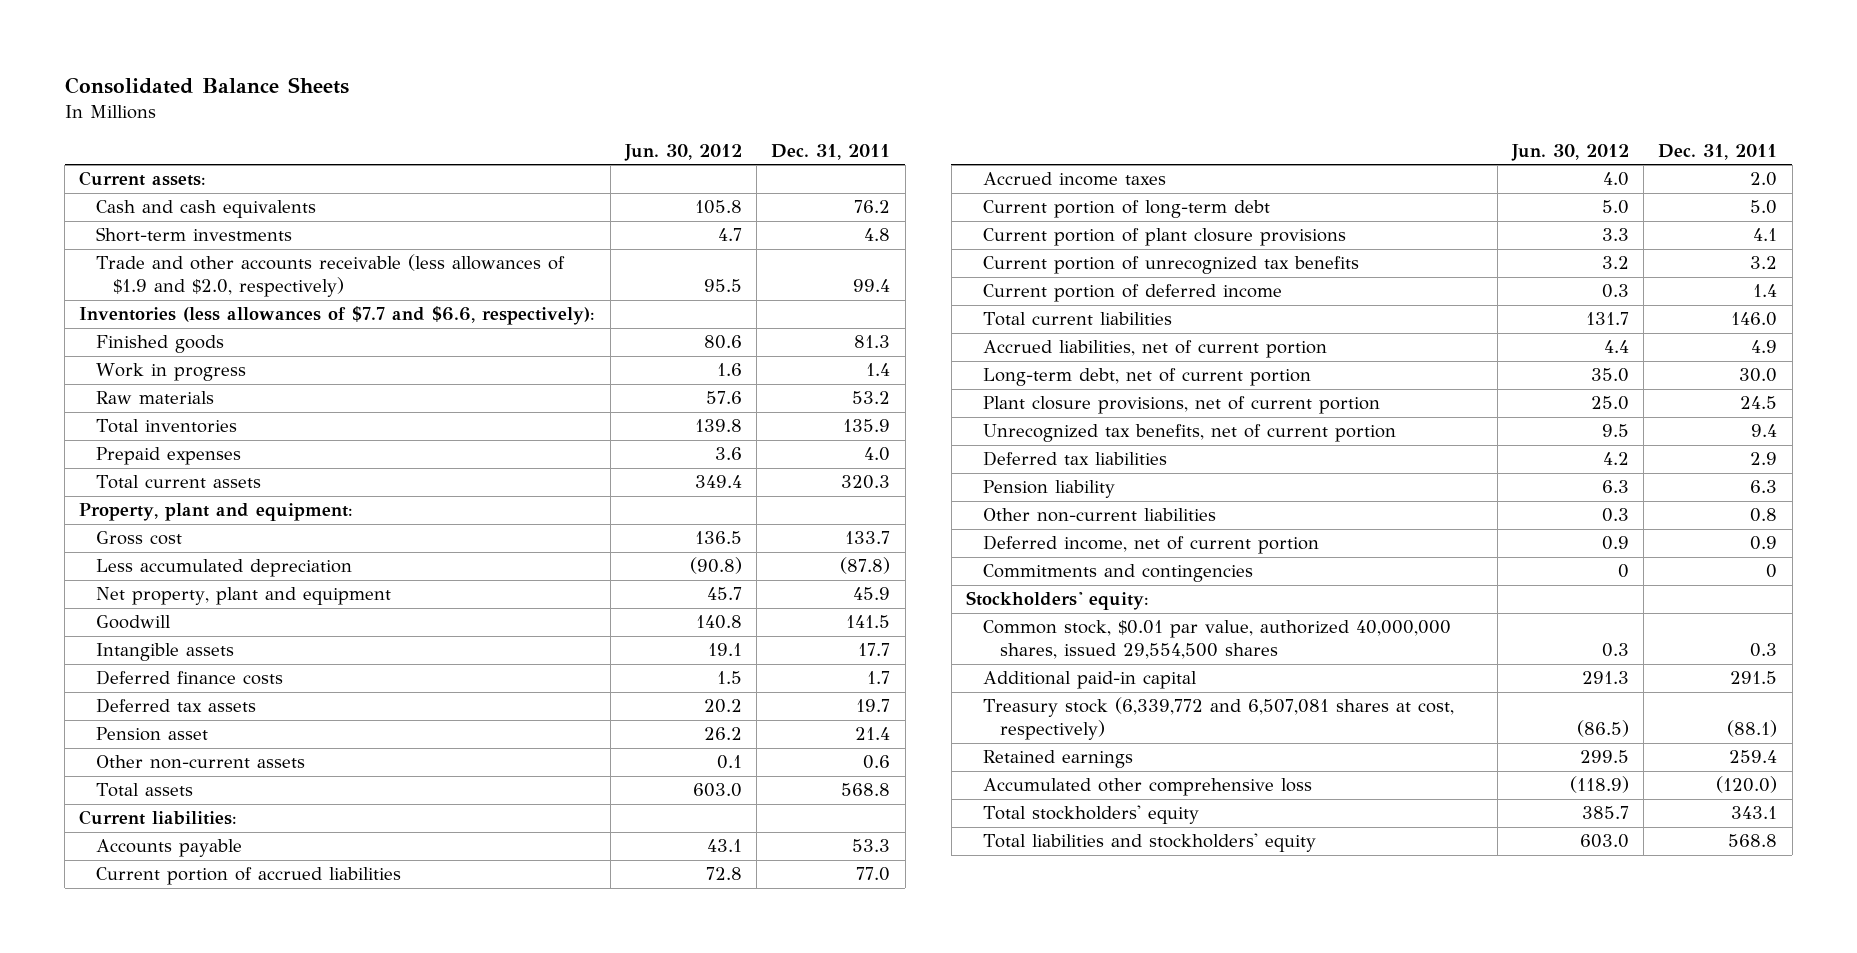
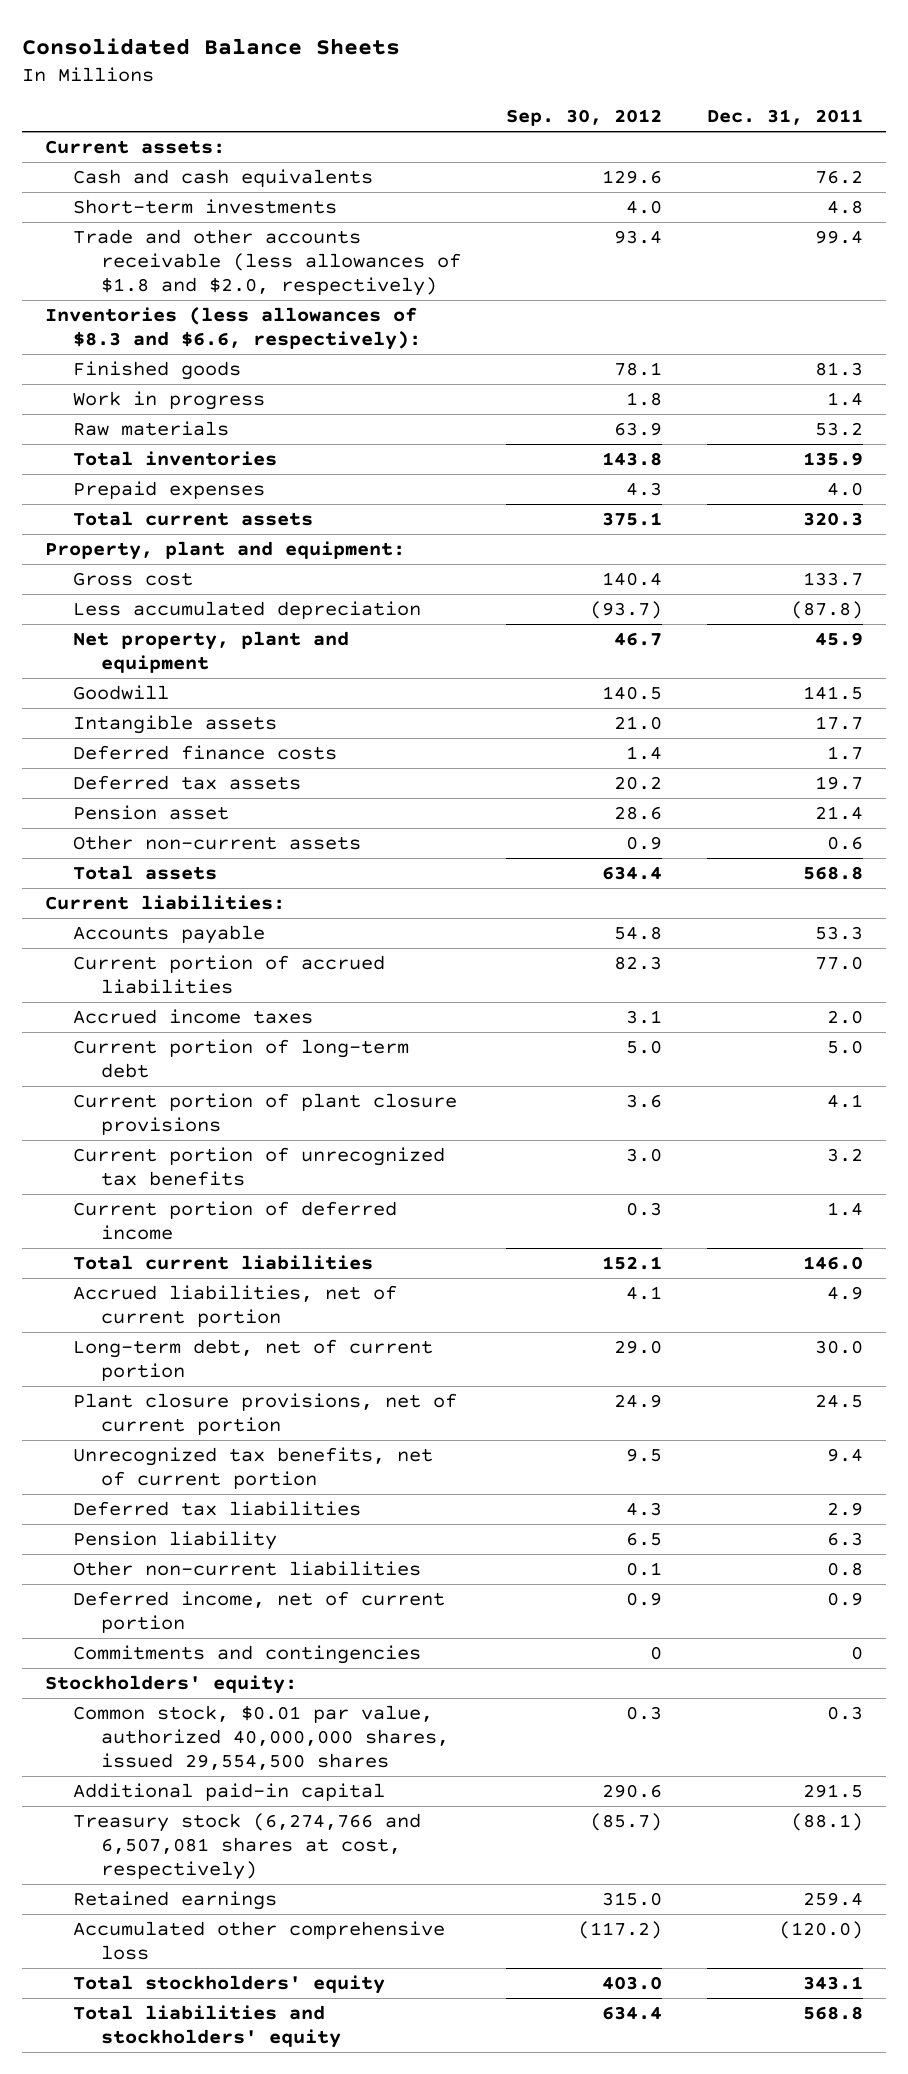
[623,143,742,161] Jun. 30, 2012 -> none
none -> [506,109,663,127] Sep. 30, 2012
[96,254,566,298] Trade and other accounts receivable (less allowances of $1.9 and $2.0, respectively) -> [73,229,462,296] Trade and other accounts receivable (less allowances of $1.8 and $2.0, respectively)
[79,306,596,326] Inventories (less allowances of $7.7 and $6.6, respectively): -> [44,307,422,350] Inventories (less allowances of $8.3 and $6.6, respectively):
[983,697,1455,741] Treasury stock (6,339,772 and 6,507,081 shares at cost, respectively) -> [73,1813,422,1880] Treasury stock (6,274,766 and 6,507,081 shares at cost, respectively)

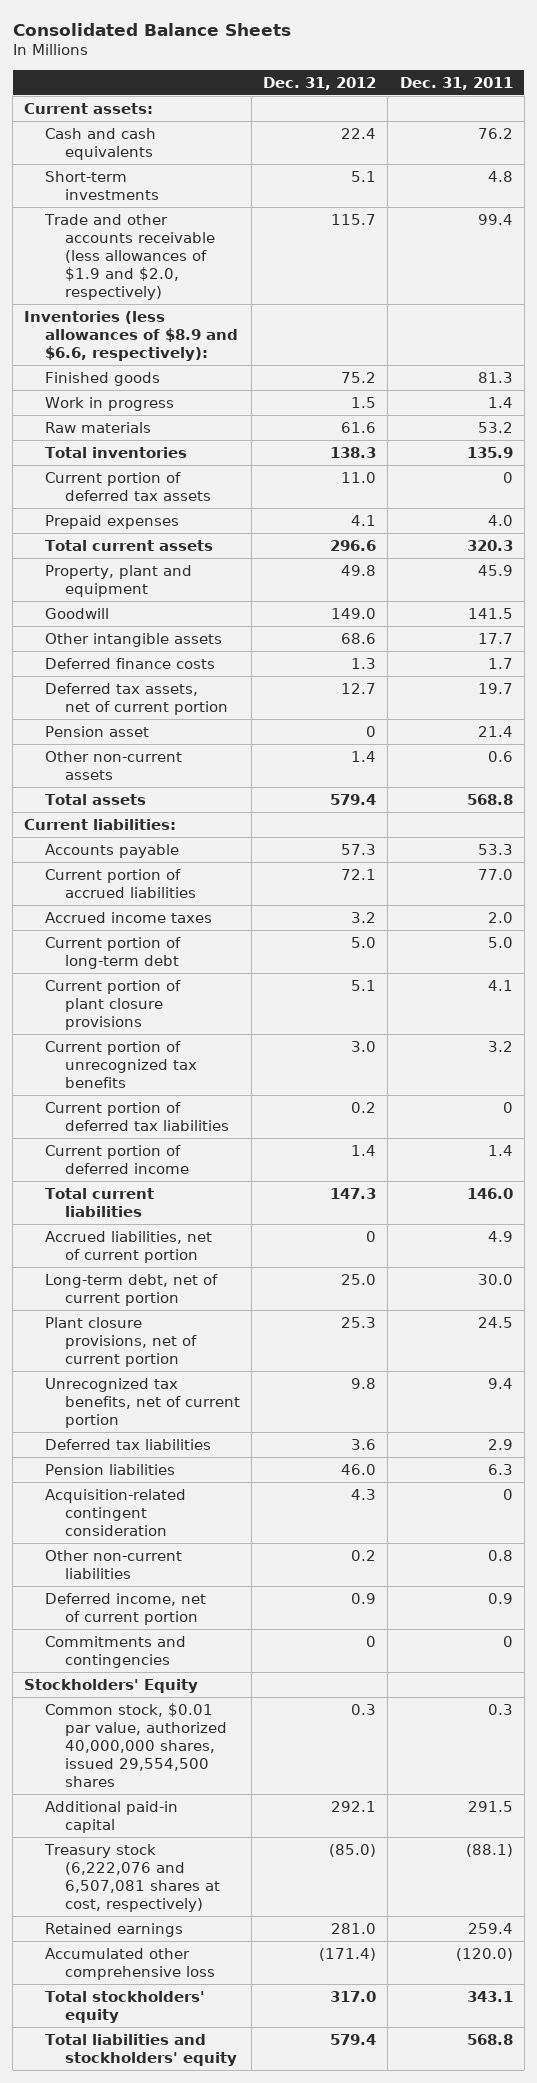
[506,109,663,127] Sep. 30, 2012 -> none
none -> [263,76,377,90] Dec. 31, 2012
[73,229,462,296] Trade and other accounts receivable (less allowances of $1.8 and $2.0, respectively) -> [43,213,215,301] Trade and other accounts receivable (less allowances of $1.9 and $2.0, respectively)
[44,307,422,350] Inventories (less allowances of $8.3 and $6.6, respectively): -> [24,310,238,362] Inventories (less allowances of $8.9 and $6.6, respectively):
none -> [44,471,211,501] Current portion of deferred tax assets
[44,541,405,561] Property, plant and equipment: -> none
[73,572,194,587] Gross cost -> none
[73,601,422,620] Less accumulated depreciation -> none
[73,631,350,673] Net property, plant and equipment -> [44,564,192,597] Property, plant and equipment
[73,715,278,735] Intangible assets -> [44,632,222,647] Other intangible assets
[73,775,302,791] Deferred tax assets -> [44,682,228,715] Deferred tax assets, net of current portion
none -> [44,1101,229,1131] Current portion of deferred tax liabilities
[73,1531,278,1551] Pension liability -> [44,1463,175,1475] Pension liabilities
none -> [44,1488,186,1537] Acquisition-related contingent consideration
[44,1675,297,1695] Stockholders' equity: -> [24,1678,199,1693] Stockholders' Equity
[73,1813,422,1880] Treasury stock (6,274,766 and 6,507,081 shares at cost, respectively) -> [43,1843,220,1913] Treasury stock (6,222,076 and 6,507,081 shares at cost, respectively)

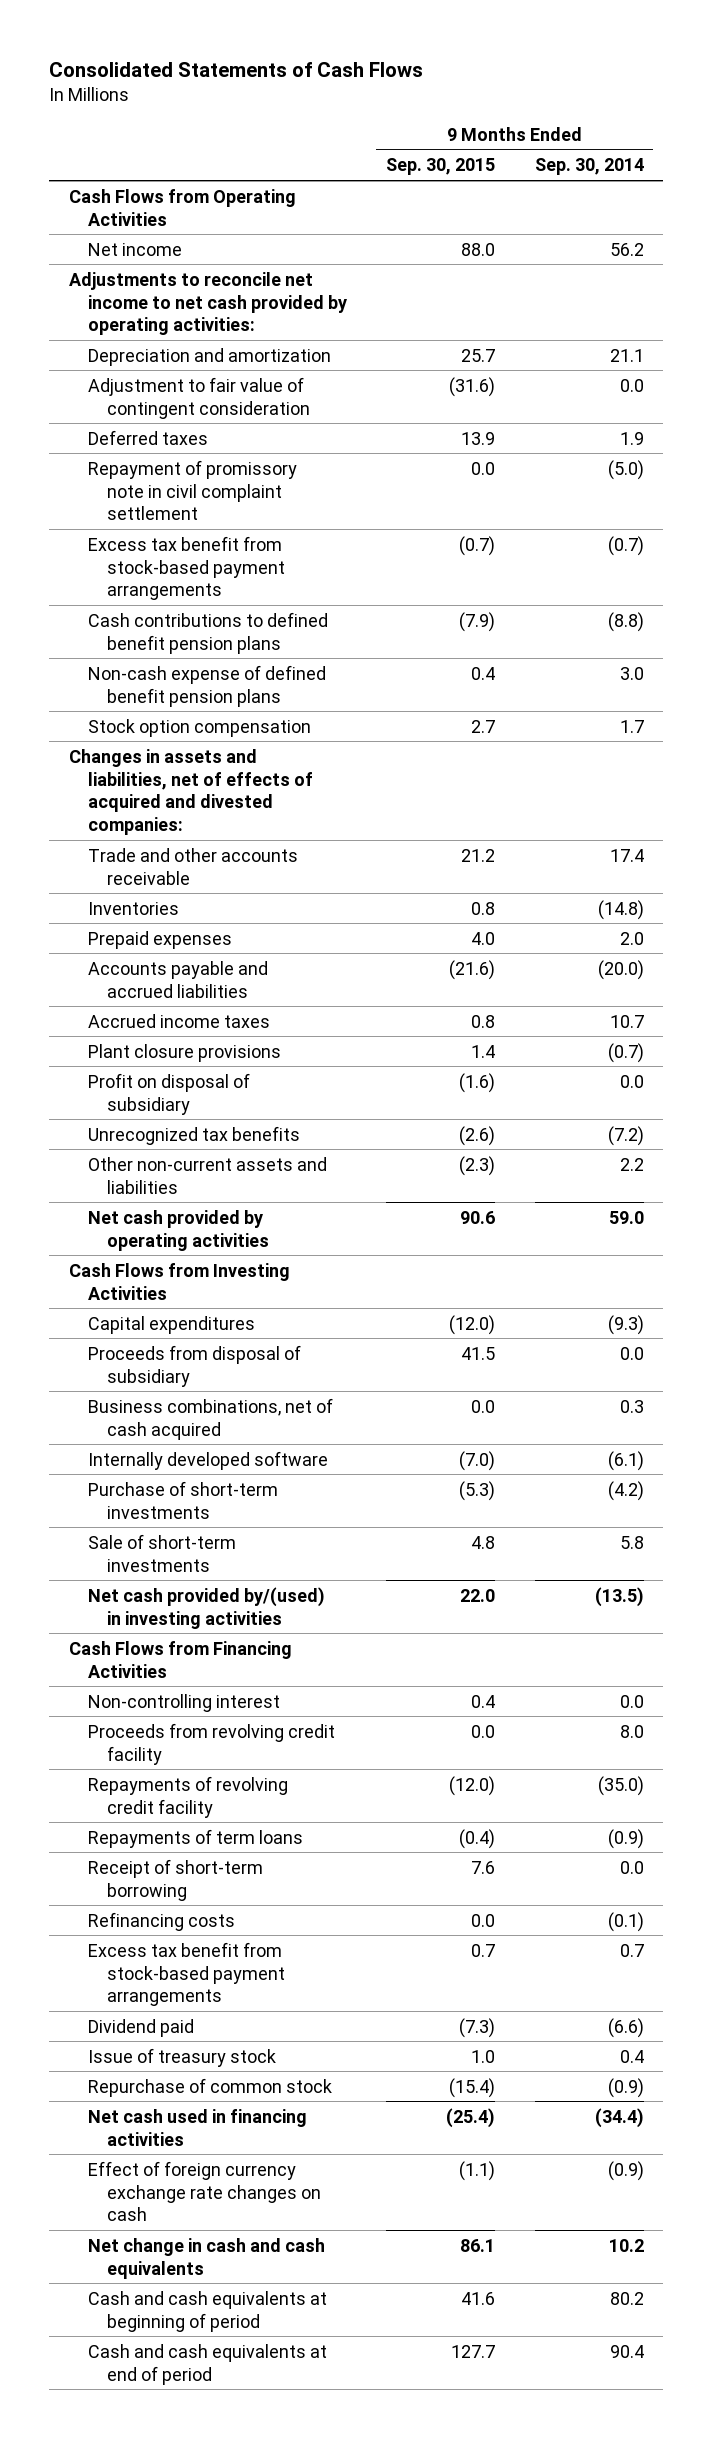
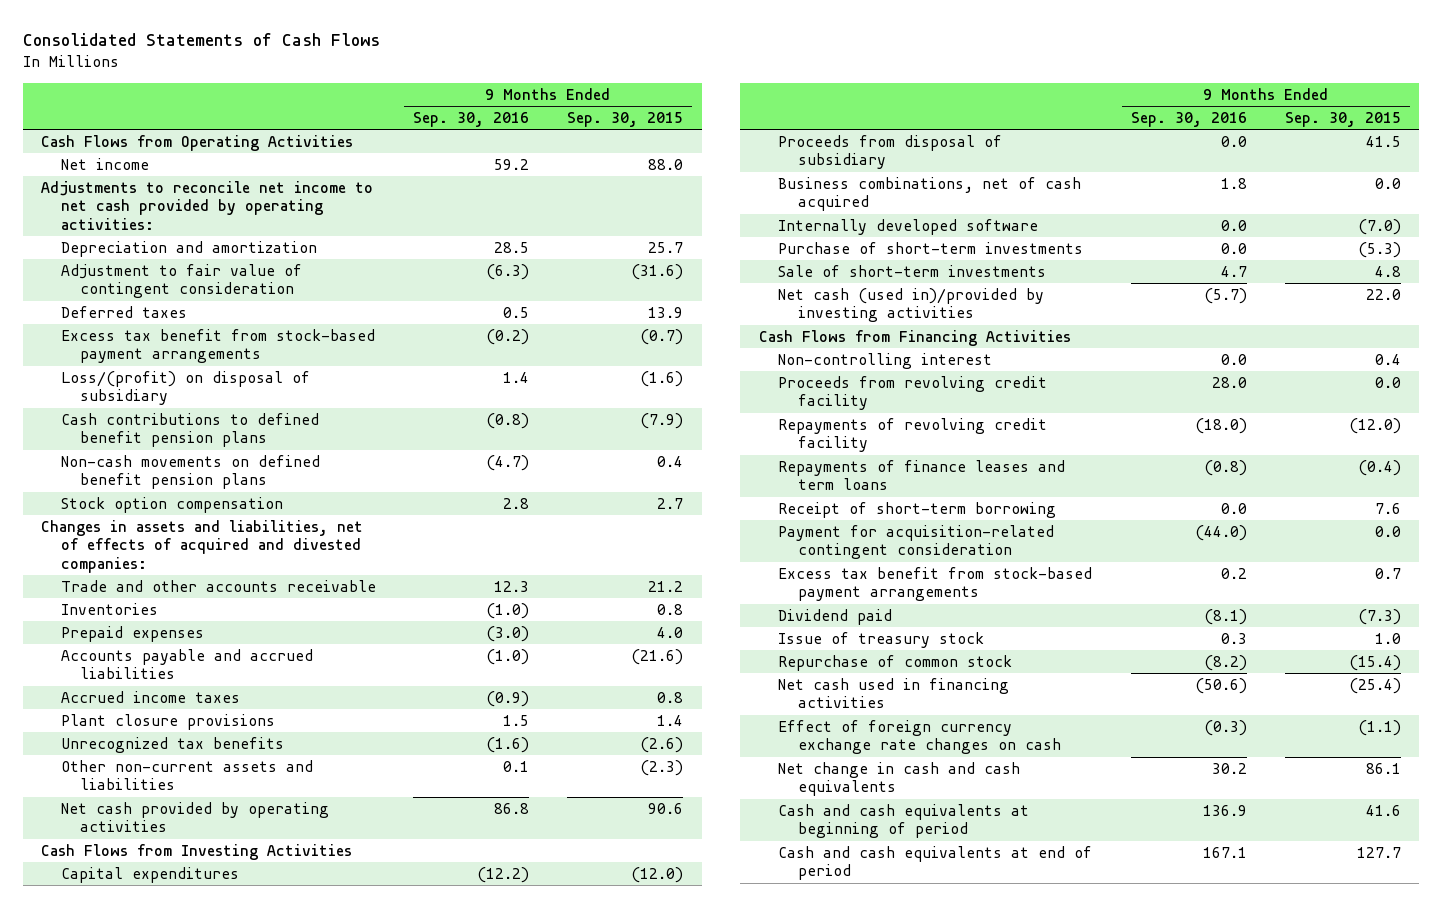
[534,158,644,176] Sep. 30, 2014 -> none
none -> [413,112,530,128] Sep. 30, 2016
[87,459,297,521] Repayment of promissory note in civil complaint settlement -> none
none -> [60,371,310,406] Loss/(profit) on disposal of subsidiary
[87,664,326,707] Non-cash expense of defined benefit pension plans -> [60,455,320,490] Non-cash movements on defined benefit pension plans
[87,1072,250,1115] Profit on disposal of subsidiary -> none
[87,1586,325,1629] Net cash provided by/(used) in investing activities -> [778,288,1045,323] Net cash (used in)/provided by investing activities
[87,1828,303,1848] Repayments of term loans -> [778,460,1066,491] Repayments of finance leases and term loans
[87,1911,235,1931] Refinancing costs -> none
none -> [778,525,1055,560] Payment for acquisition-related contingent consideration

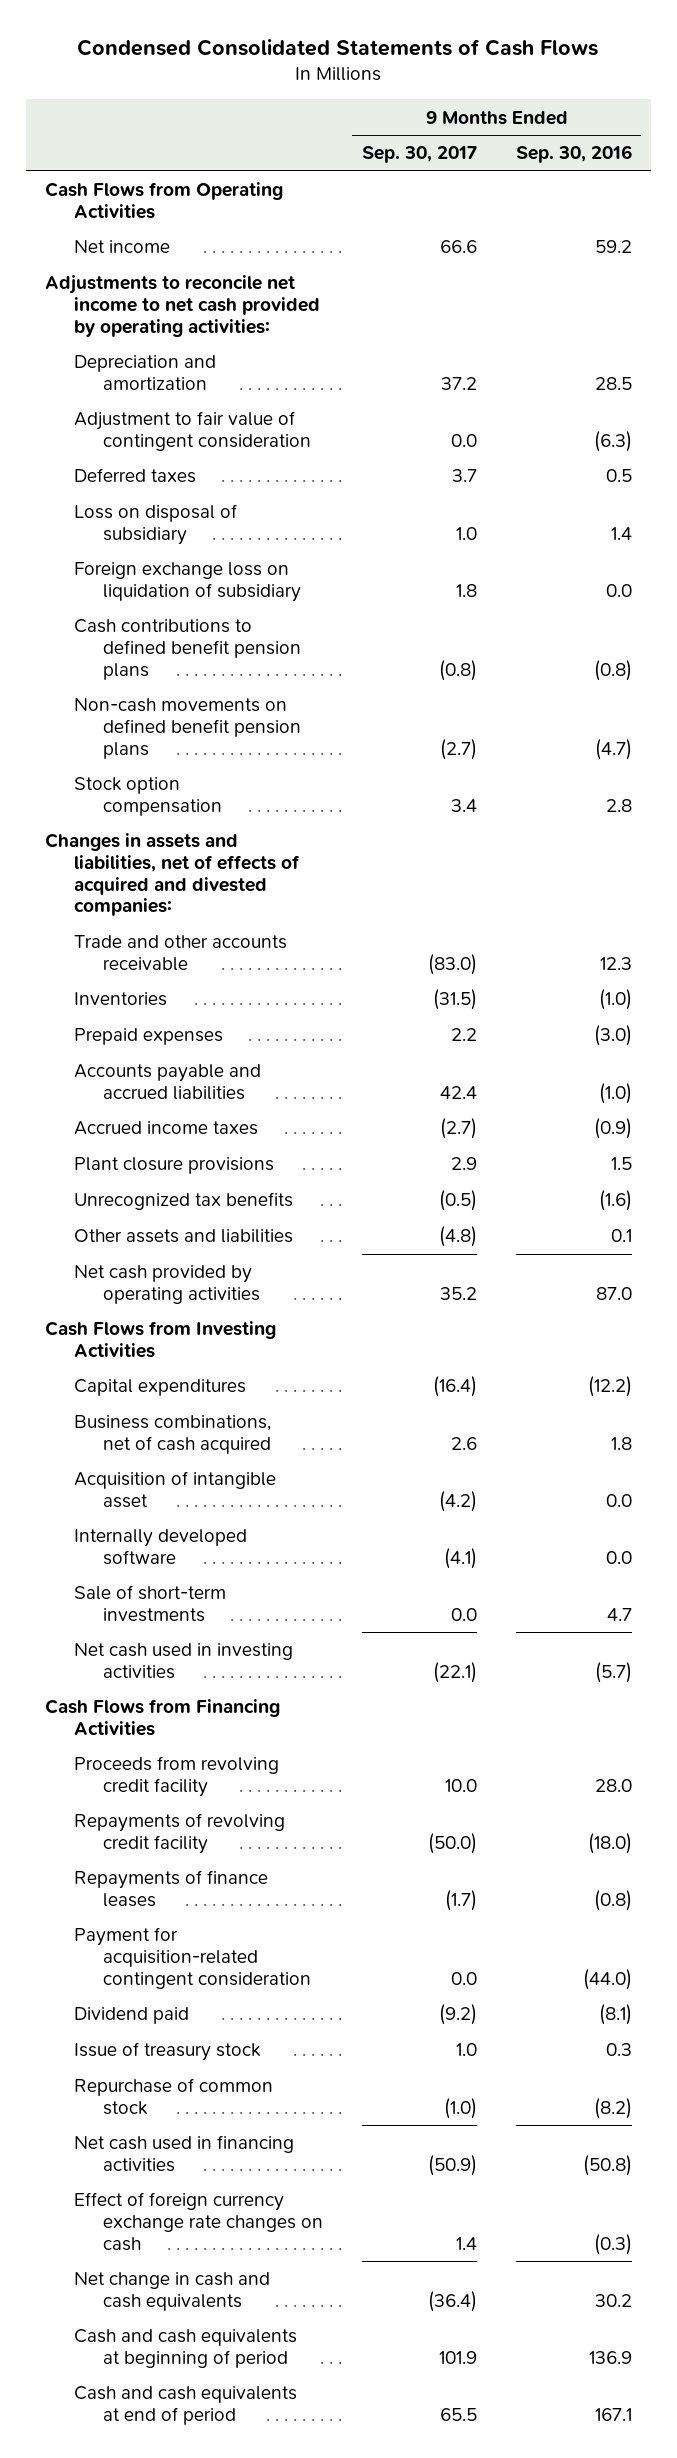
[22,33,380,47] Consolidated Statements of Cash Flows -> [77,39,599,57] Condensed Consolidated Statements of Cash Flows
[566,112,683,128] Sep. 30, 2015 -> none
none -> [361,146,477,164] Sep. 30, 2017
[60,329,375,364] Excess tax benefit from stock-based payment arrangements -> none
[60,371,310,406] Loss/(profit) on disposal of subsidiary -> [74,504,238,545] Loss on disposal of subsidiary
none -> [74,562,302,602] Foreign exchange loss on liquidation of subsidiary
[60,760,313,791] Other non-current assets and liabilities -> [74,1229,294,1244] Other assets and liabilities
[494,803,530,815] 86.8 -> [595,1286,632,1300] 87.0
[778,135,1003,170] Proceeds from disposal of subsidiary -> none
none -> [74,1471,277,1508] Acquisition of intangible asset
[778,242,1084,255] Purchase of short-term investments -> none
[778,288,1045,323] Net cash (used in)/provided by investing activities -> [74,1643,294,1679] Net cash used in investing activities
[778,353,993,370] Non-controlling interest -> none
[778,502,1057,519] Receipt of short-term borrowing -> none
[778,460,1066,491] Repayments of finance leases and term loans -> [74,1870,269,1907] Repayments of finance leases
[778,567,1093,602] Excess tax benefit from stock-based payment arrangements -> none
[1195,678,1248,695] (50.6) -> [582,2154,632,2176] (50.8)

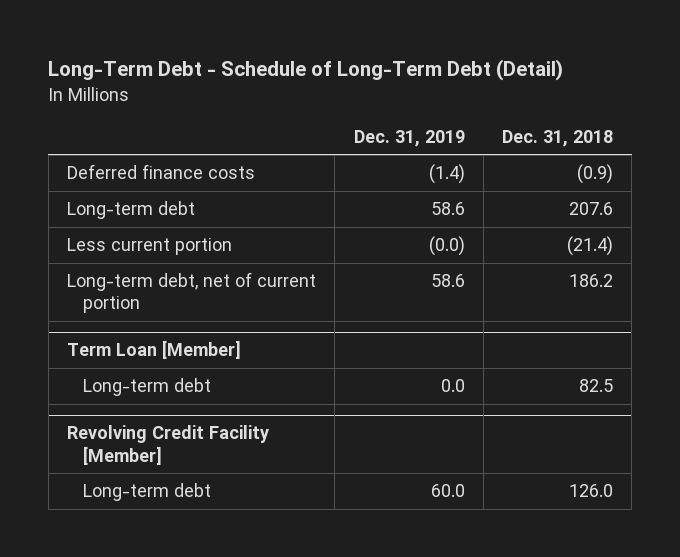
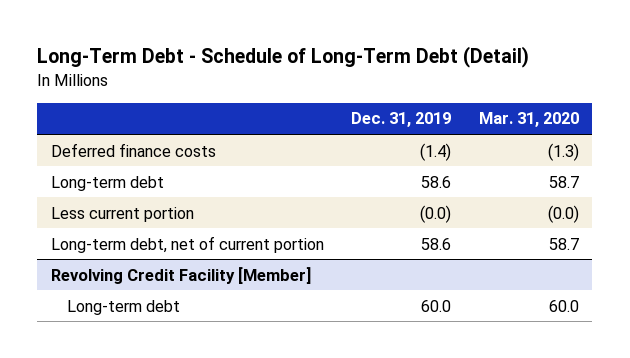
[502,129,614,147] Dec. 31, 2018 -> none
none -> [478,112,579,128] Mar. 31, 2020
[67,340,242,360] Term Loan [Member] -> none
[82,378,211,397] Long-term debt -> none

